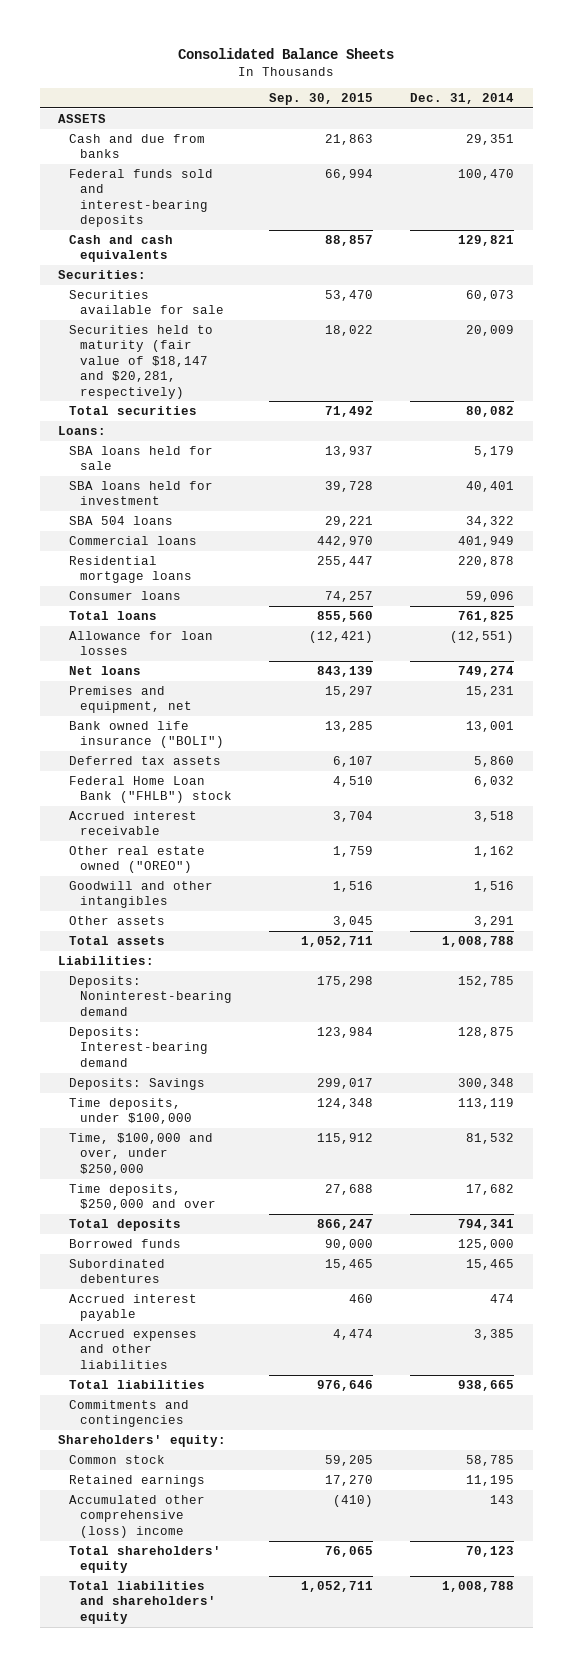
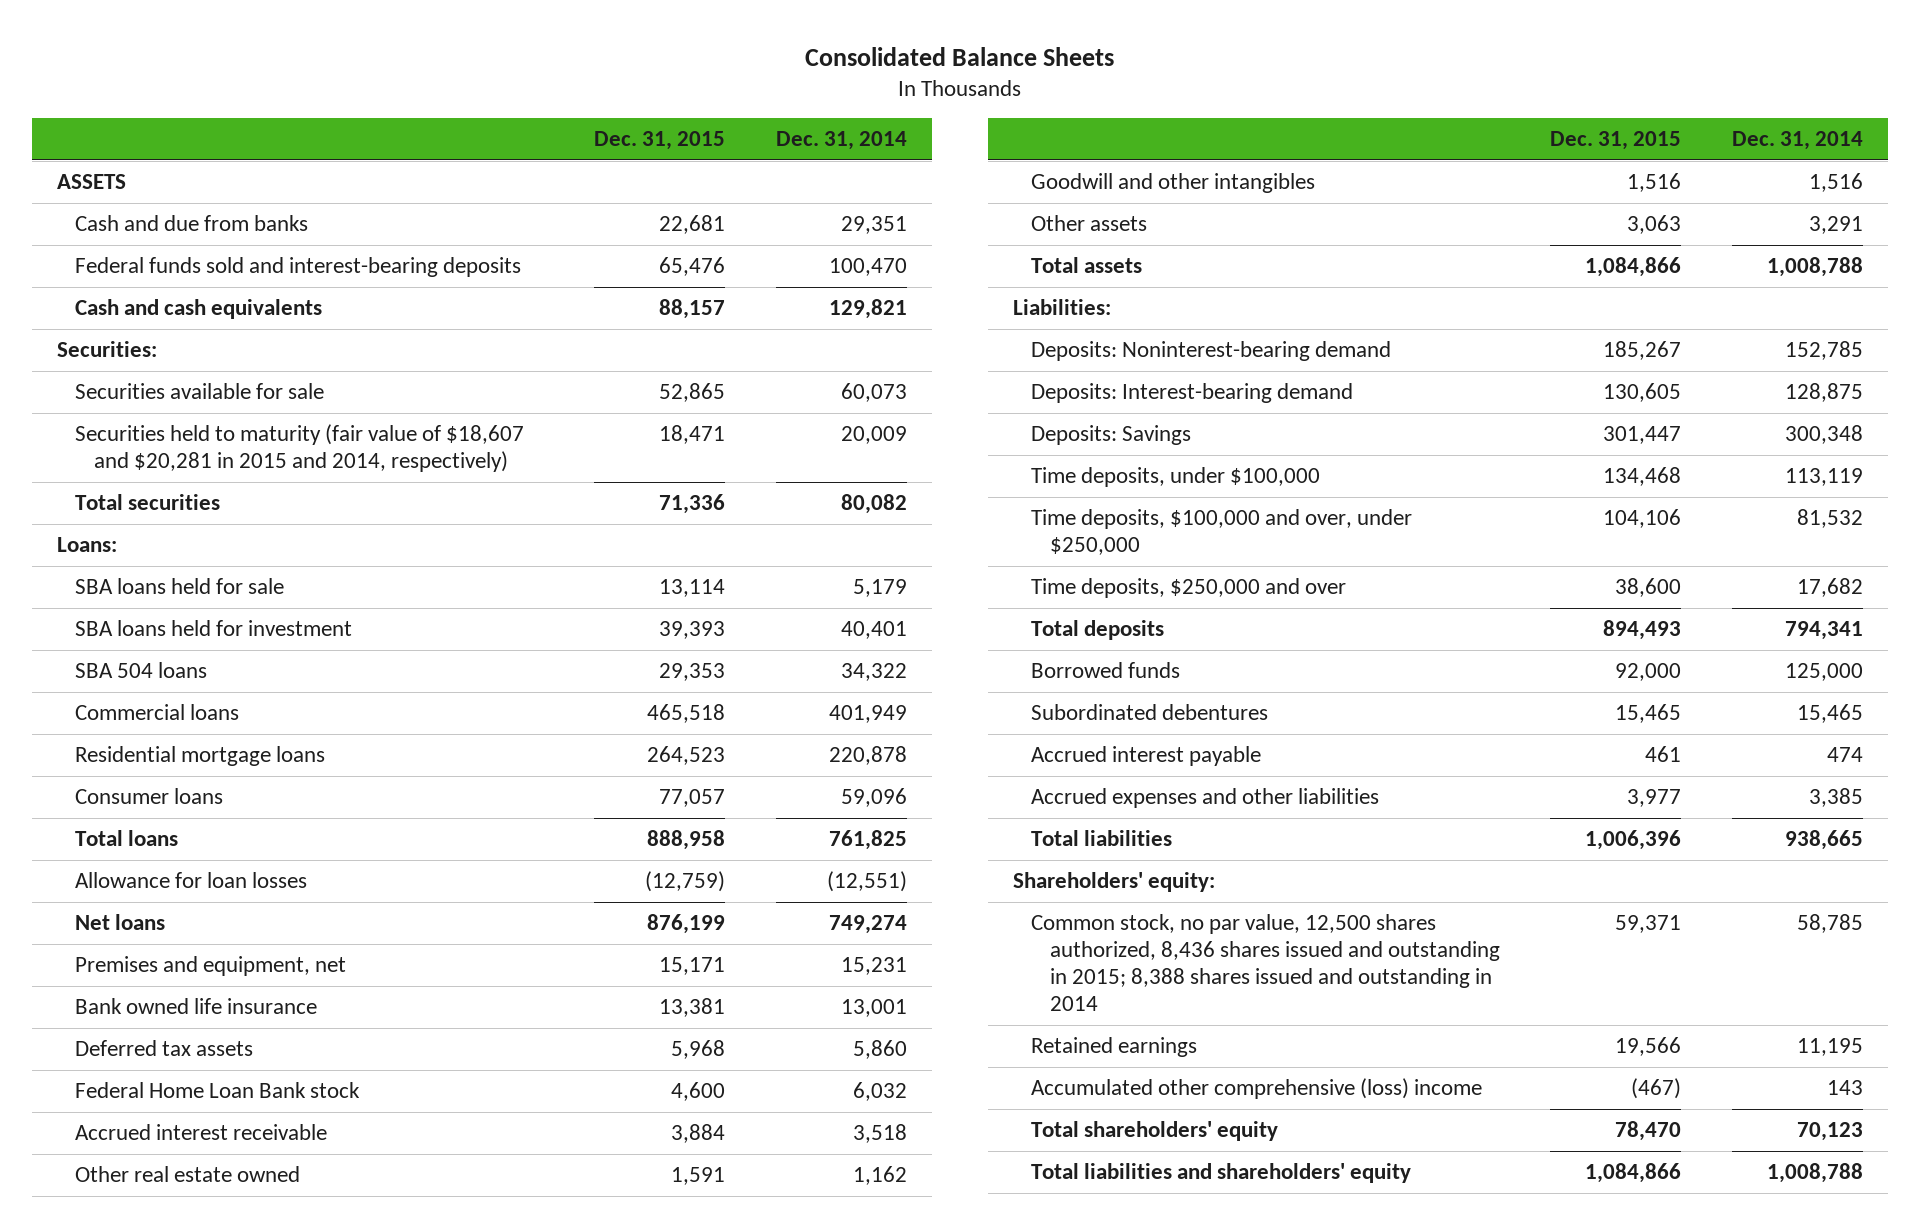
[269,93,374,106] Sep. 30, 2015 -> none
none -> [594,131,726,151] Dec. 31, 2015
[69,325,214,399] Securities held to maturity (fair value of $18,147 and $20,281, respectively) -> [75,423,525,473] Securities held to maturity (fair value of $18,607 and $20,281 in 2015 and 2014, respectively)
[69,721,225,749] Bank owned life insurance ("BOLI") -> [75,997,318,1014] Bank owned life insurance
[69,776,233,804] Federal Home Loan Bank ("FHLB") stock -> [75,1081,361,1098] Federal Home Loan Bank stock
[69,846,206,874] Other real estate owned ("OREO") -> [75,1165,301,1182] Other real estate owned
[69,1133,214,1175] Time, $100,000 and over, under $250,000 -> [1031,508,1413,556] Time deposits, $100,000 and over, under $250,000
[69,1400,190,1428] Commitments and contingencies -> none
[69,1455,166,1465] Common stock -> [1031,913,1501,1012] Common stock, no par value, 12,500 shares authorized, 8,436 shares issued and outstanding in 2015; 8,388 shares issued and outstanding in 2014

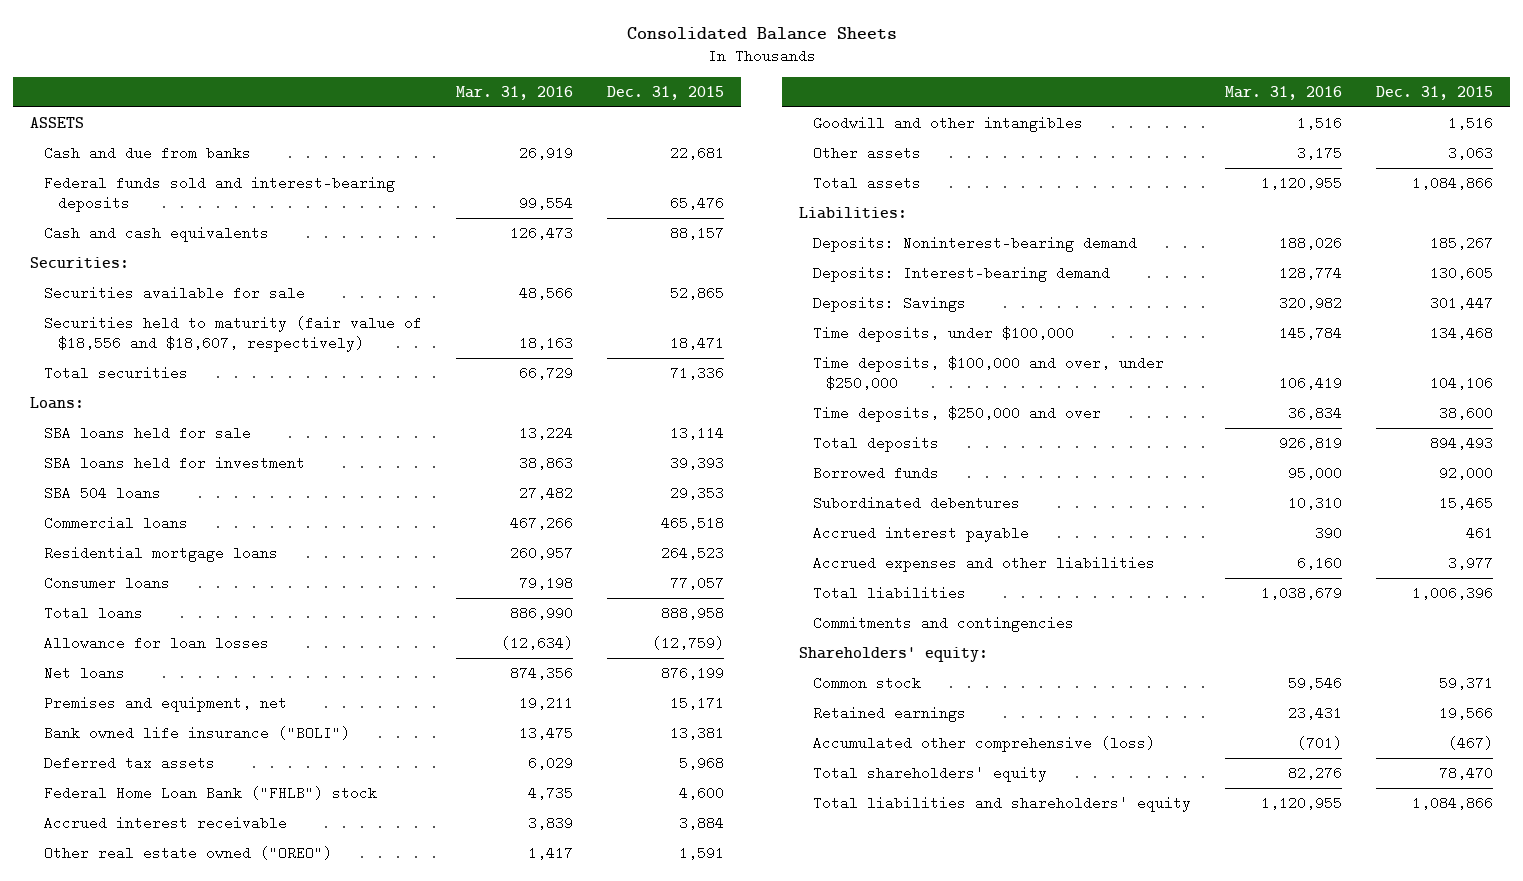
[775,131,907,151] Dec. 31, 2014 -> none
none -> [456,85,574,100] Mar. 31, 2016
[75,423,525,473] Securities held to maturity (fair value of $18,607 and $20,281 in 2015 and 2014, respectively) -> [43,315,422,352] Securities held to maturity (fair value of $18,556 and $18,607, respectively)
[75,997,318,1014] Bank owned life insurance -> [43,725,350,740] Bank owned life insurance ("BOLI")
[75,1081,361,1098] Federal Home Loan Bank stock -> [43,785,377,800] Federal Home Loan Bank ("FHLB") stock
[75,1165,301,1182] Other real estate owned -> [43,845,332,860] Other real estate owned ("OREO")
none -> [812,615,1074,632] Commitments and contingencies
[1031,913,1501,1012] Common stock, no par value, 12,500 shares authorized, 8,436 shares issued and outstanding in 2015; 8,388 shares issued and outstanding in 2014 -> [812,675,921,690] Common stock
[1031,1077,1483,1099] Accumulated other comprehensive (loss) income -> [812,735,1155,752] Accumulated other comprehensive (loss)

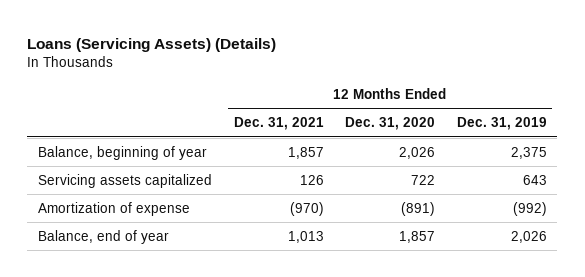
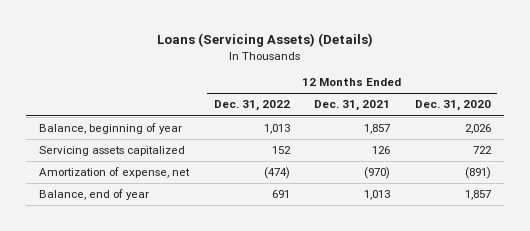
[456,117,547,131] Dec. 31, 2019 -> none
none -> [213,100,290,112] Dec. 31, 2022
[38,201,191,216] Amortization of expense -> [38,167,190,179] Amortization of expense, net

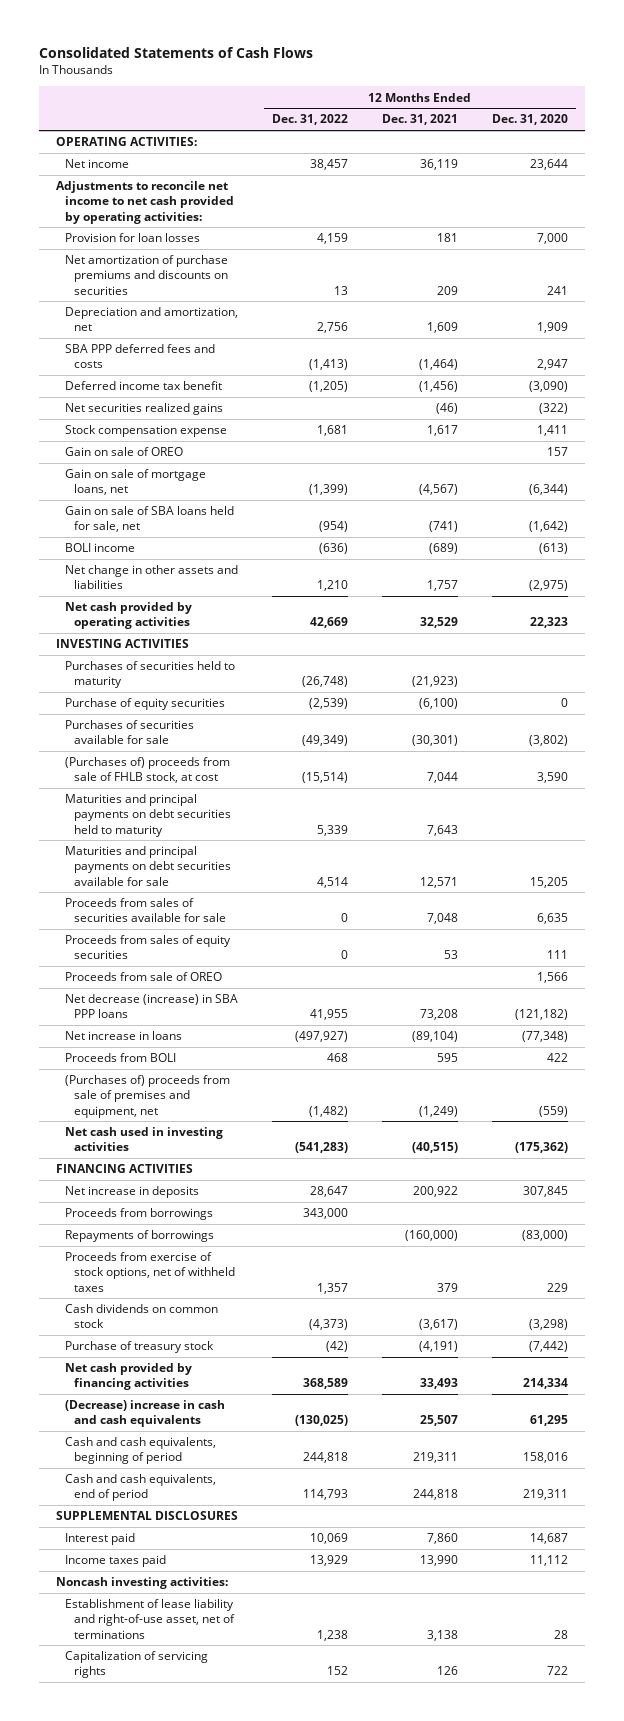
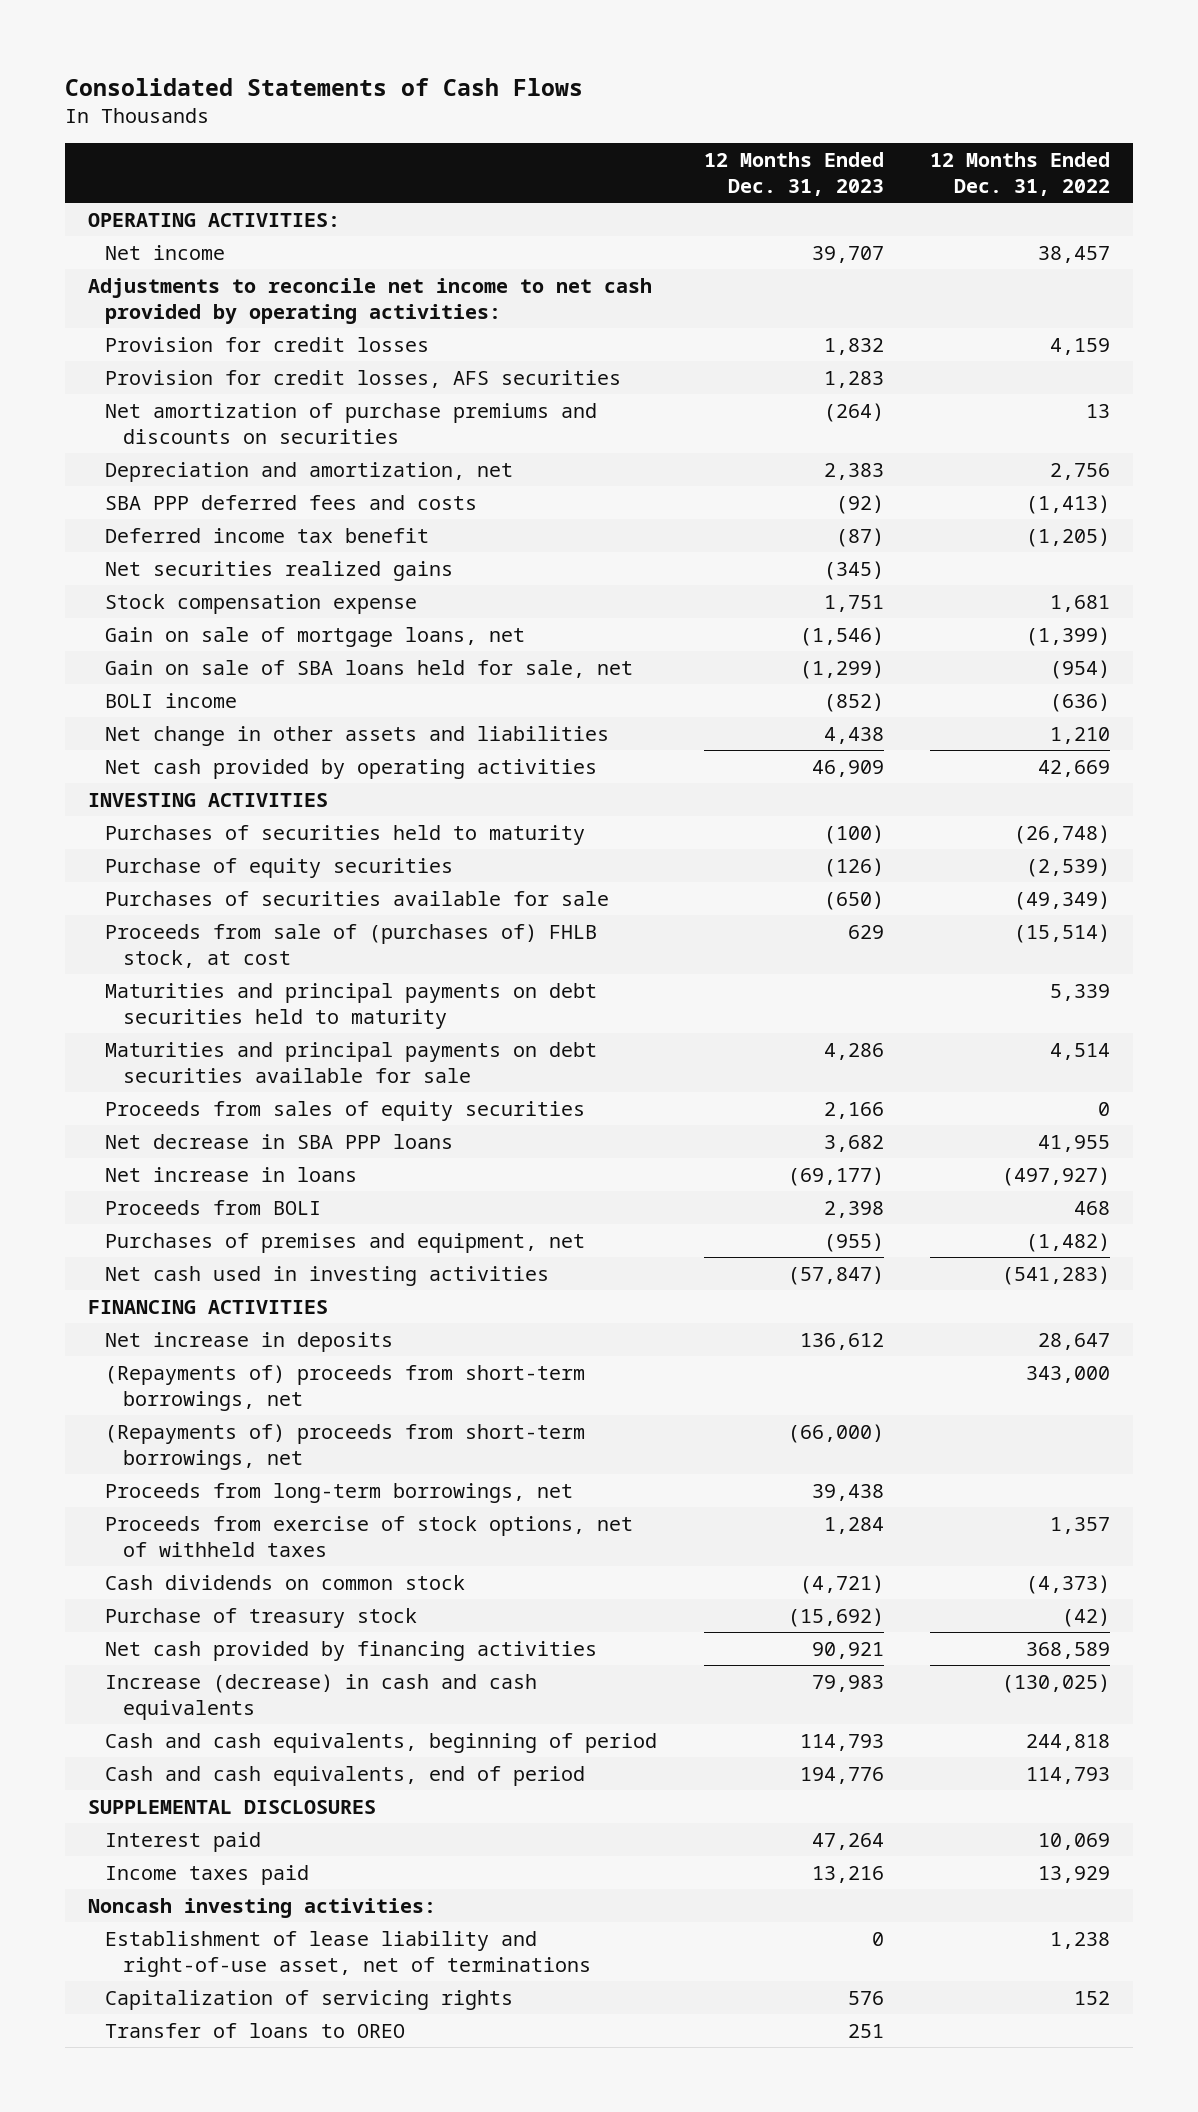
[382,114,459,126] Dec. 31, 2021 -> none
[491,114,568,126] Dec. 31, 2020 -> none
none -> [703,151,884,197] 12 Months Ended Dec. 31, 2023
[65,233,201,243] Provision for loan losses -> [105,336,430,352] Provision for credit losses
none -> [105,369,622,388] Provision for credit losses, AFS securities
[65,447,184,457] Gain on sale of OREO -> none
[65,757,231,784] (Purchases of) proceeds from sale of FHLB stock, at cost -> [105,923,598,968] Proceeds from sale of (purchases of) FHLB stock, at cost
[65,898,226,923] Proceeds from sales of securities available for sale -> none
[65,972,223,982] Proceeds from sale of OREO -> none
[65,994,239,1019] Net decrease (increase) in SBA PPP loans -> [105,1133,454,1149] Net decrease in SBA PPP loans
[65,1075,231,1118] (Purchases of) proceeds from sale of premises and equipment, net -> [105,1232,586,1253] Purchases of premises and equipment, net
[65,1208,214,1221] Proceeds from borrowings -> [105,1364,586,1411] (Repayments of) proceeds from short-term borrowings, net
[65,1230,215,1243] Repayments of borrowings -> [105,1423,586,1470] (Repayments of) proceeds from short-term borrowings, net
none -> [105,1482,574,1503] Proceeds from long-term borrowings, net
[65,1400,226,1428] (Decrease) increase in cash and cash equivalents -> [105,1673,538,1720] Increase (decrease) in cash and cash equivalents
none -> [105,2022,406,2038] Transfer of loans to OREO

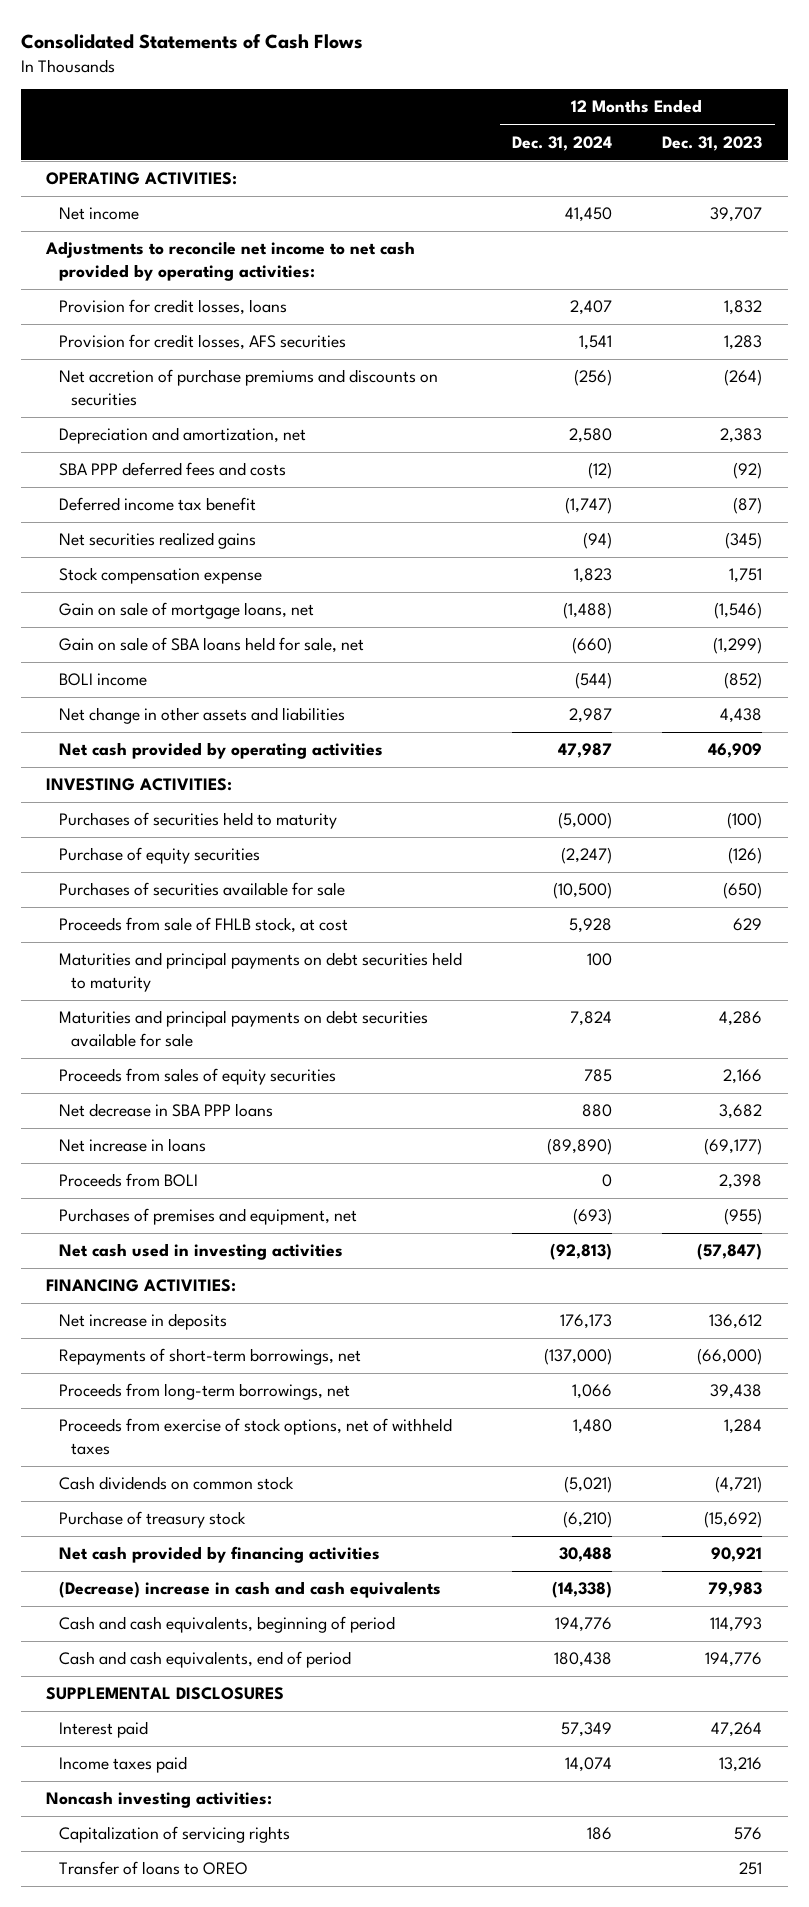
[930,151,1111,197] 12 Months Ended Dec. 31, 2022 -> none
none -> [512,135,613,151] Dec. 31, 2024
[105,336,430,352] Provision for credit losses -> [58,299,287,316] Provision for credit losses, loans
[105,402,598,444] Net amortization of purchase premiums and discounts on securities -> [58,369,438,406] Net accretion of purchase premiums and discounts on securities
[87,792,328,807] INVESTING ACTIVITIES -> [46,778,233,792] INVESTING ACTIVITIES:
[105,923,598,968] Proceeds from sale of (purchases of) FHLB stock, at cost -> [58,917,348,934] Proceeds from sale of FHLB stock, at cost
[87,1299,328,1314] FINANCING ACTIVITIES -> [46,1279,237,1293] FINANCING ACTIVITIES:
[105,1364,586,1411] (Repayments of) proceeds from short-term borrowings, net -> none
[105,1423,586,1470] (Repayments of) proceeds from short-term borrowings, net -> [58,1348,361,1366] Repayments of short-term borrowings, net
[105,1673,538,1720] Increase (decrease) in cash and cash equivalents -> [58,1581,441,1599] (Decrease) increase in cash and cash equivalents
[105,1930,592,1977] Establishment of lease liability and right-of-use asset, net of terminations -> none

